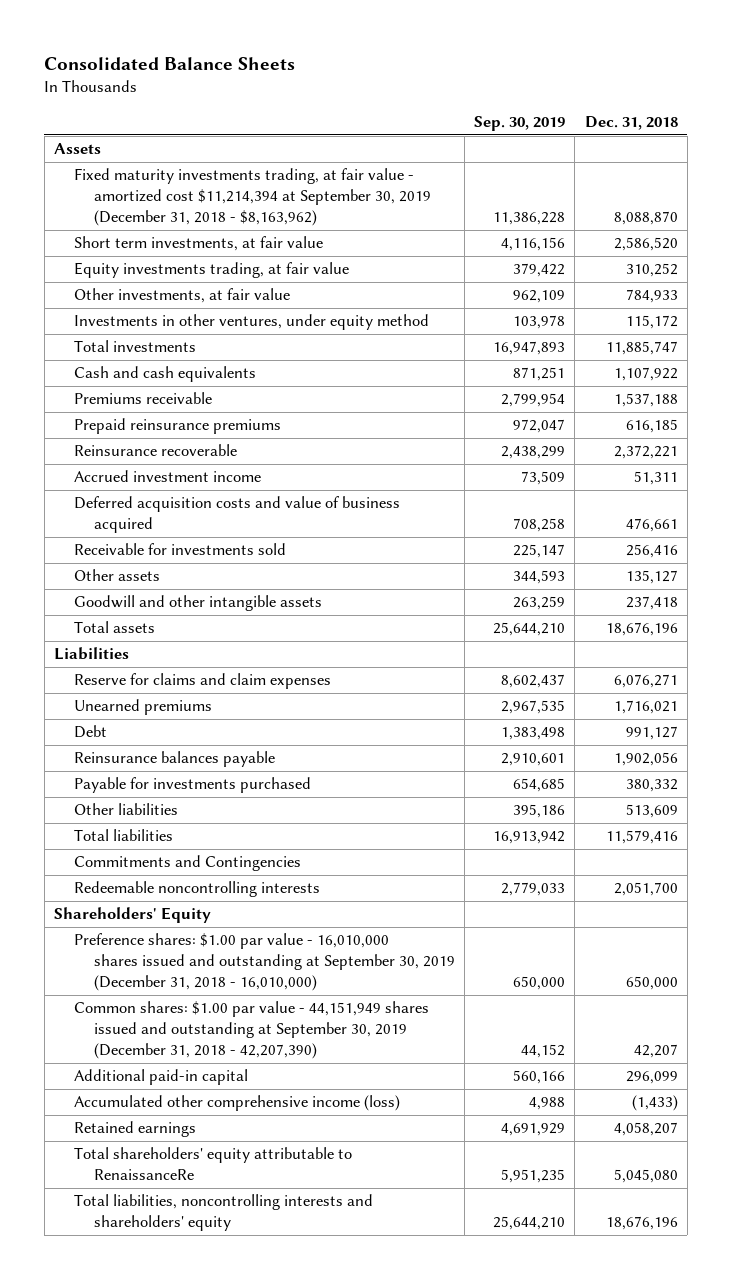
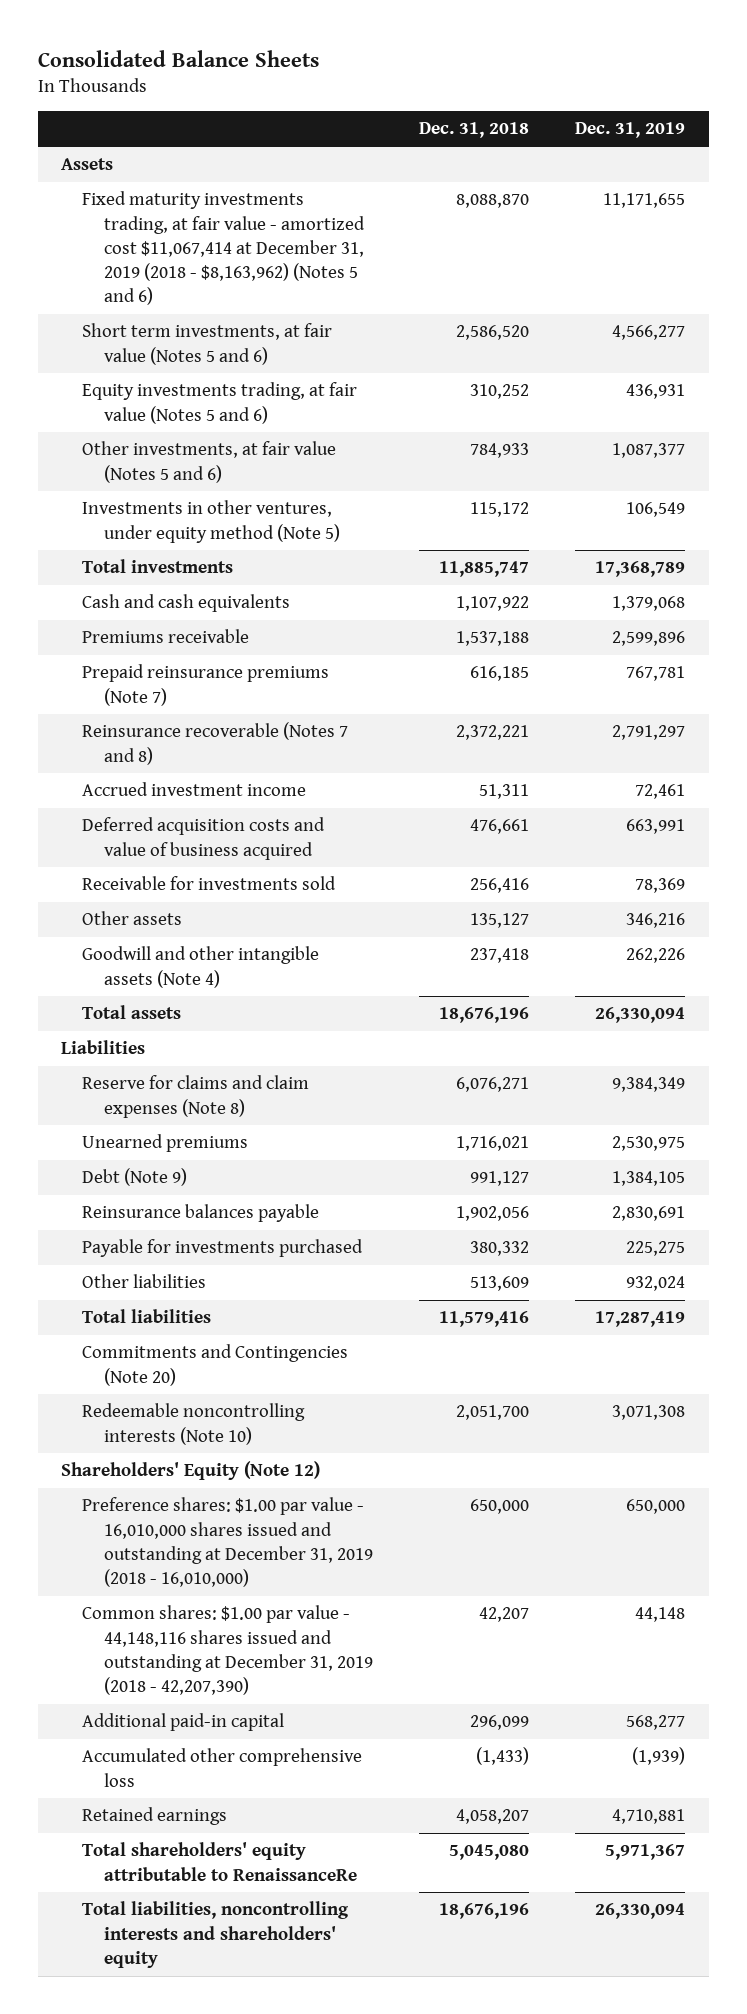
[474,115,566,131] Sep. 30, 2019 -> none
none -> [575,122,686,139] Dec. 31, 2019
[73,168,431,227] Fixed maturity investments trading, at fair value - amortized cost $11,214,394 at September 30, 2019 (December 31, 2018 - $8,163,962) -> [82,191,365,306] Fixed maturity investments trading, at fair value - amortized cost $11,067,414 at December 31, 2019 (2018 - $8,163,962) (Notes 5 and 6)
[73,236,323,252] Short term investments, at fair value -> [82,323,333,365] Short term investments, at fair value (Notes 5 and 6)
[73,262,349,279] Equity investments trading, at fair value -> [82,382,358,424] Equity investments trading, at fair value (Notes 5 and 6)
[73,288,290,304] Other investments, at fair value -> [82,441,337,483] Other investments, at fair value (Notes 5 and 6)
[73,314,429,331] Investments in other ventures, under equity method -> [82,500,340,543] Investments in other ventures, under equity method (Note 5)
[73,418,281,435] Prepaid reinsurance premiums -> [82,664,330,706] Prepaid reinsurance premiums (Note 7)
[73,444,237,457] Reinsurance recoverable -> [82,722,349,765] Reinsurance recoverable (Notes 7 and 8)
[73,595,322,612] Goodwill and other intangible assets -> [82,946,320,988] Goodwill and other intangible assets (Note 4)
[73,673,331,690] Reserve for claims and claim expenses -> [82,1075,310,1118] Reserve for claims and claim expenses (Note 8)
[73,725,107,739] Debt -> [82,1168,188,1187] Debt (Note 9)
[73,855,301,872] Commitments and Contingencies -> [82,1344,349,1386] Commitments and Contingencies (Note 20)
[73,881,320,898] Redeemable noncontrolling interests -> [82,1403,306,1445] Redeemable noncontrolling interests (Note 10)
[54,907,212,924] Shareholders' Equity -> [61,1461,321,1481] Shareholders' Equity (Note 12)
[73,933,455,992] Preference shares: $1.00 par value - 16,010,000 shares issued and outstanding at September 30, 2019 (December 31, 2018 - 16,010,000) -> [82,1497,373,1588] Preference shares: $1.00 par value - 16,010,000 shares issued and outstanding at December 31, 2019 (2018 - 16,010,000)
[73,1001,429,1060] Common shares: $1.00 par value - 44,151,949 shares issued and outstanding at September 30, 2019 (December 31, 2018 - 42,207,390) -> [82,1605,373,1696] Common shares: $1.00 par value - 44,148,116 shares issued and outstanding at December 31, 2019 (2018 - 42,207,390)
[73,1095,400,1112] Accumulated other comprehensive income (loss) -> [82,1748,363,1787] Accumulated other comprehensive loss

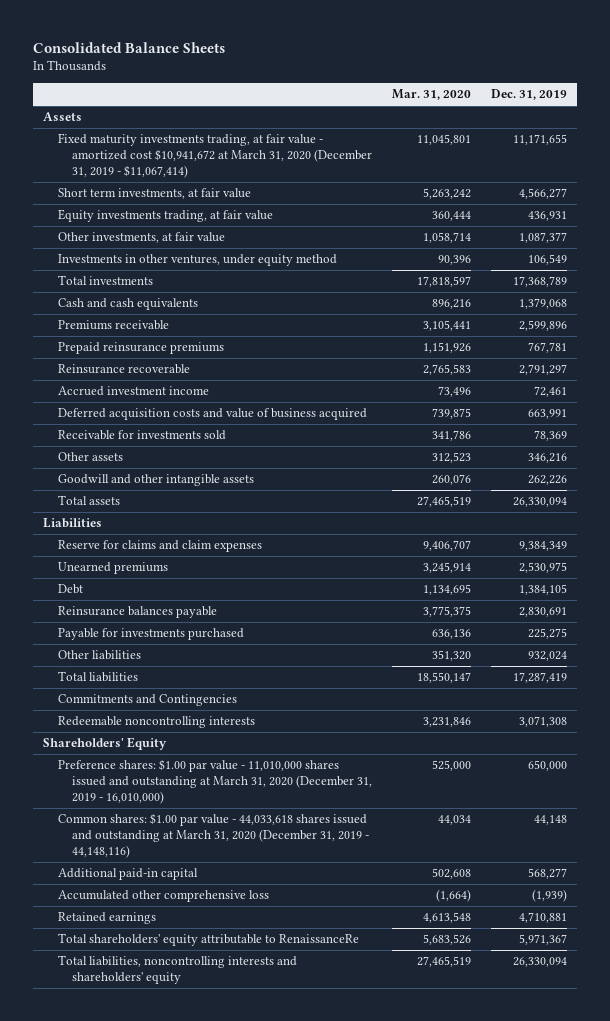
[419,122,530,139] Dec. 31, 2018 -> none
none -> [392,89,472,101] Mar. 31, 2020
[82,191,365,306] Fixed maturity investments trading, at fair value - amortized cost $11,067,414 at December 31, 2019 (2018 - $8,163,962) (Notes 5 and 6) -> [57,133,373,178] Fixed maturity investments trading, at fair value - amortized cost $10,941,672 at March 31, 2020 (December 31, 2019 - $11,067,414)
[82,323,333,365] Short term investments, at fair value (Notes 5 and 6) -> [57,188,251,200] Short term investments, at fair value
[82,382,358,424] Equity investments trading, at fair value (Notes 5 and 6) -> [57,209,273,223] Equity investments trading, at fair value
[82,441,337,483] Other investments, at fair value (Notes 5 and 6) -> [57,232,225,244] Other investments, at fair value
[82,500,340,543] Investments in other ventures, under equity method (Note 5) -> [57,254,337,267] Investments in other ventures, under equity method
[82,664,330,706] Prepaid reinsurance premiums (Note 7) -> [57,342,224,355] Prepaid reinsurance premiums
[82,722,349,765] Reinsurance recoverable (Notes 7 and 8) -> [57,364,190,375] Reinsurance recoverable
[82,946,320,988] Goodwill and other intangible assets (Note 4) -> [57,474,254,487] Goodwill and other intangible assets
[82,1075,310,1118] Reserve for claims and claim expenses (Note 8) -> [57,540,262,553] Reserve for claims and claim expenses
[82,1168,188,1187] Debt (Note 9) -> [57,584,83,595] Debt
[82,1344,349,1386] Commitments and Contingencies (Note 20) -> [57,694,237,707] Commitments and Contingencies
[82,1403,306,1445] Redeemable noncontrolling interests (Note 10) -> [57,716,255,729] Redeemable noncontrolling interests
[61,1461,321,1481] Shareholders' Equity (Note 12) -> [43,737,168,751] Shareholders' Equity
[82,1497,373,1588] Preference shares: $1.00 par value - 16,010,000 shares issued and outstanding at December 31, 2019 (2018 - 16,010,000) -> [57,759,373,804] Preference shares: $1.00 par value - 11,010,000 shares issued and outstanding at March 31, 2020 (December 31, 2019 - 16,010,000)
[82,1605,373,1696] Common shares: $1.00 par value - 44,148,116 shares issued and outstanding at December 31, 2019 (2018 - 42,207,390) -> [57,813,370,858] Common shares: $1.00 par value - 44,033,618 shares issued and outstanding at March 31, 2020 (December 31, 2019 - 44,148,116)

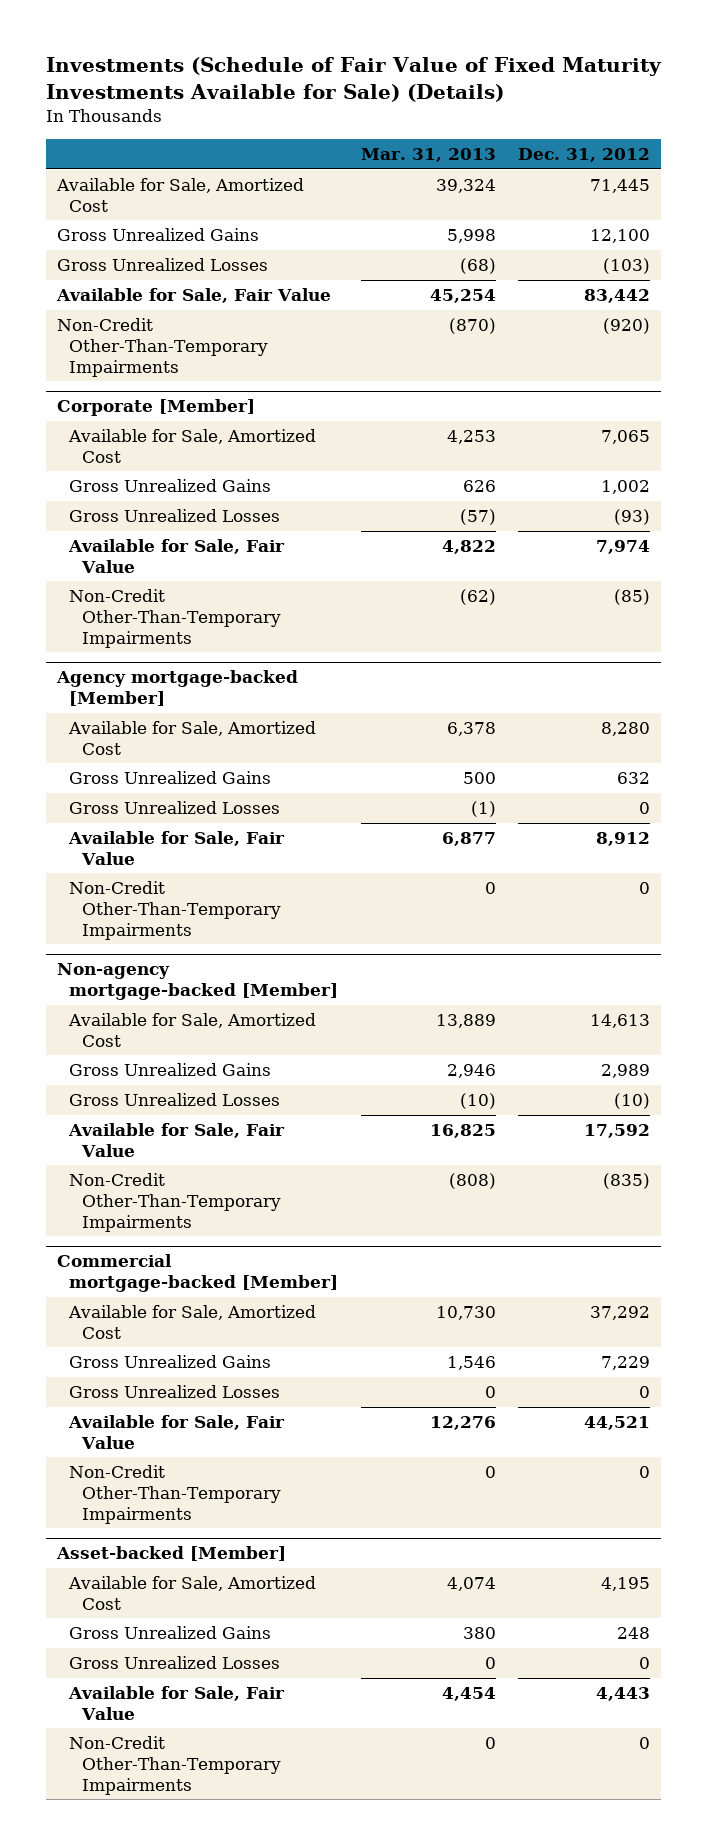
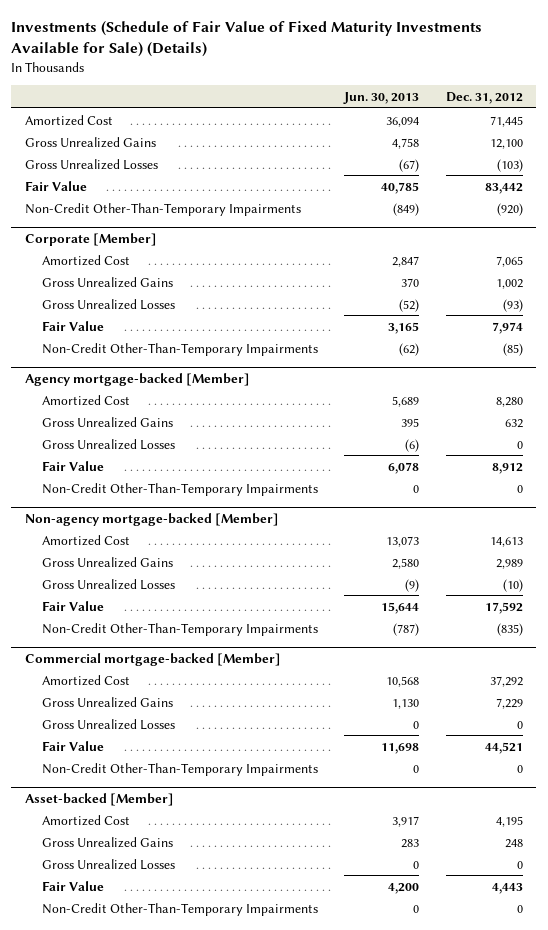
[360,147,496,162] Mar. 31, 2013 -> none
none -> [343,91,420,104] Jun. 30, 2013
[56,178,305,212] Available for Sale, Amortized Cost -> [24,114,113,126] Amortized Cost
[56,288,332,304] Available for Sale, Fair Value -> [24,180,87,191] Fair Value
[68,429,317,463] Available for Sale, Amortized Cost -> [41,254,130,266] Amortized Cost
[68,539,286,573] Available for Sale, Fair Value -> [41,320,104,331] Fair Value
[68,721,317,755] Available for Sale, Amortized Cost -> [41,394,130,406] Amortized Cost
[68,831,286,865] Available for Sale, Fair Value -> [41,460,104,471] Fair Value
[68,1013,317,1047] Available for Sale, Amortized Cost -> [41,534,130,546] Amortized Cost
[68,1123,286,1157] Available for Sale, Fair Value -> [41,600,104,611] Fair Value
[68,1305,317,1339] Available for Sale, Amortized Cost -> [41,674,130,686] Amortized Cost
[68,1415,286,1449] Available for Sale, Fair Value -> [41,740,104,751] Fair Value
[68,1576,317,1610] Available for Sale, Amortized Cost -> [41,814,130,826] Amortized Cost
[68,1686,286,1720] Available for Sale, Fair Value -> [41,880,104,891] Fair Value

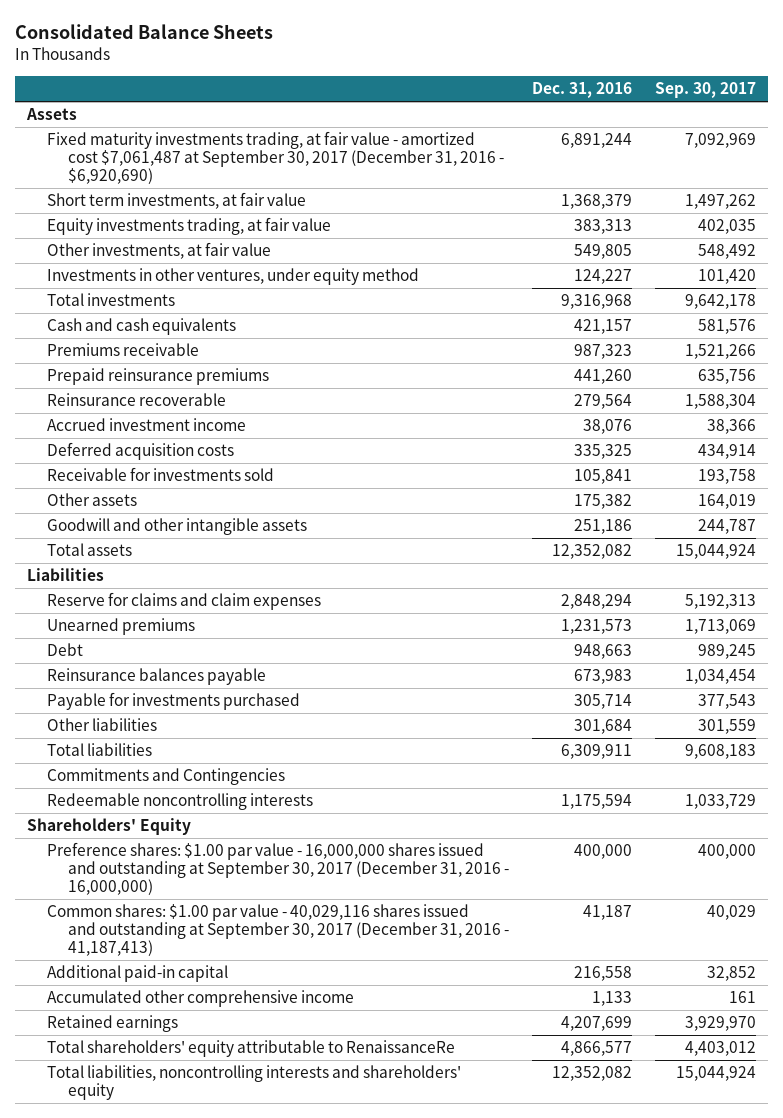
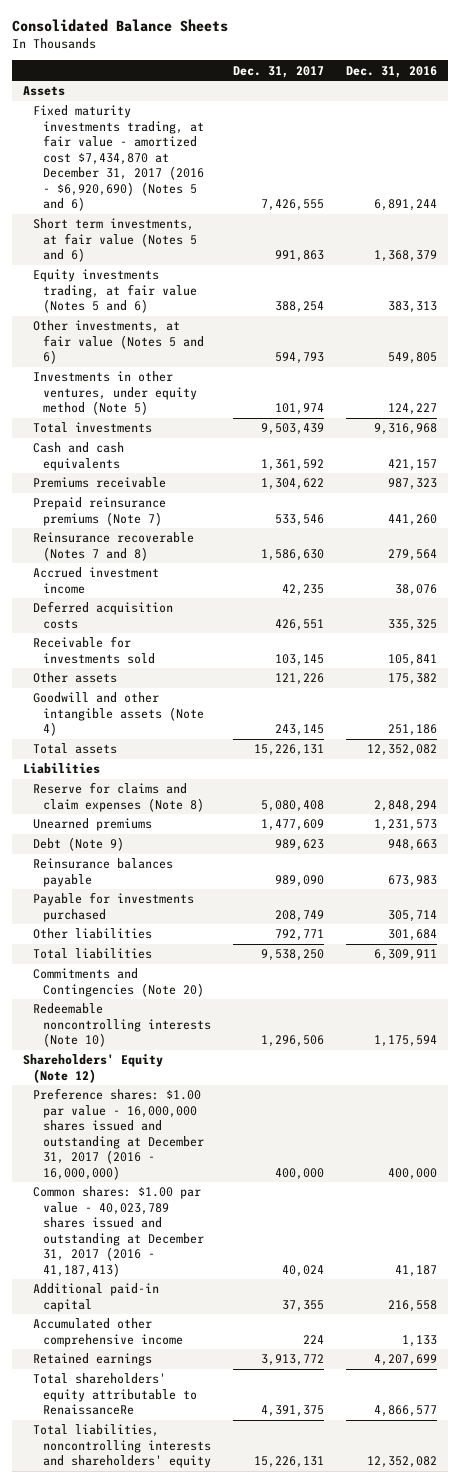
[655,82,757,99] Sep. 30, 2017 -> none
none -> [233,65,325,78] Dec. 31, 2017
[47,131,504,185] Fixed maturity investments trading, at fair value - amortized cost $7,061,487 at September 30, 2017 (December 31, 2016 - $6,920,690) -> [32,105,205,212] Fixed maturity investments trading, at fair value - amortized cost $7,434,870 at December 31, 2017 (2016 - $6,920,690) (Notes 5 and 6)
[47,192,307,210] Short term investments, at fair value -> [32,218,198,263] Short term investments, at fair value (Notes 5 and 6)
[47,217,332,236] Equity investments trading, at fair value -> [32,269,198,314] Equity investments trading, at fair value (Notes 5 and 6)
[47,242,272,260] Other investments, at fair value -> [32,320,205,365] Other investments, at fair value (Notes 5 and 6)
[47,268,420,286] Investments in other ventures, under equity method -> [32,371,198,416] Investments in other ventures, under equity method (Note 5)
[47,368,270,386] Prepaid reinsurance premiums -> [32,497,166,526] Prepaid reinsurance premiums (Note 7)
[47,393,227,407] Reinsurance recoverable -> [32,532,194,561] Reinsurance recoverable (Notes 7 and 8)
[47,518,308,536] Goodwill and other intangible assets -> [32,692,205,737] Goodwill and other intangible assets (Note 4)
[47,592,322,611] Reserve for claims and claim expenses -> [32,782,205,812] Reserve for claims and claim expenses (Note 8)
[47,643,84,657] Debt -> [32,837,124,852] Debt (Note 9)
[47,768,286,786] Commitments and Contingencies -> [32,968,205,997] Commitments and Contingencies (Note 20)
[47,793,314,811] Redeemable noncontrolling interests -> [32,1003,212,1048] Redeemable noncontrolling interests (Note 10)
[26,818,191,836] Shareholders' Equity -> [22,1054,163,1083] Shareholders' Equity (Note 12)
[47,842,509,896] Preference shares: $1.00 par value - 16,000,000 shares issued and outstanding at September 30, 2017 (December 31, 2016 - 16,000,000) -> [32,1088,205,1180] Preference shares: $1.00 par value - 16,000,000 shares issued and outstanding at December 31, 2017 (2016 - 16,000,000)
[47,904,509,957] Common shares: $1.00 par value - 40,029,116 shares issued and outstanding at September 30, 2017 (December 31, 2016 - 41,187,413) -> [32,1186,205,1277] Common shares: $1.00 par value - 40,023,789 shares issued and outstanding at December 31, 2017 (2016 - 41,187,413)

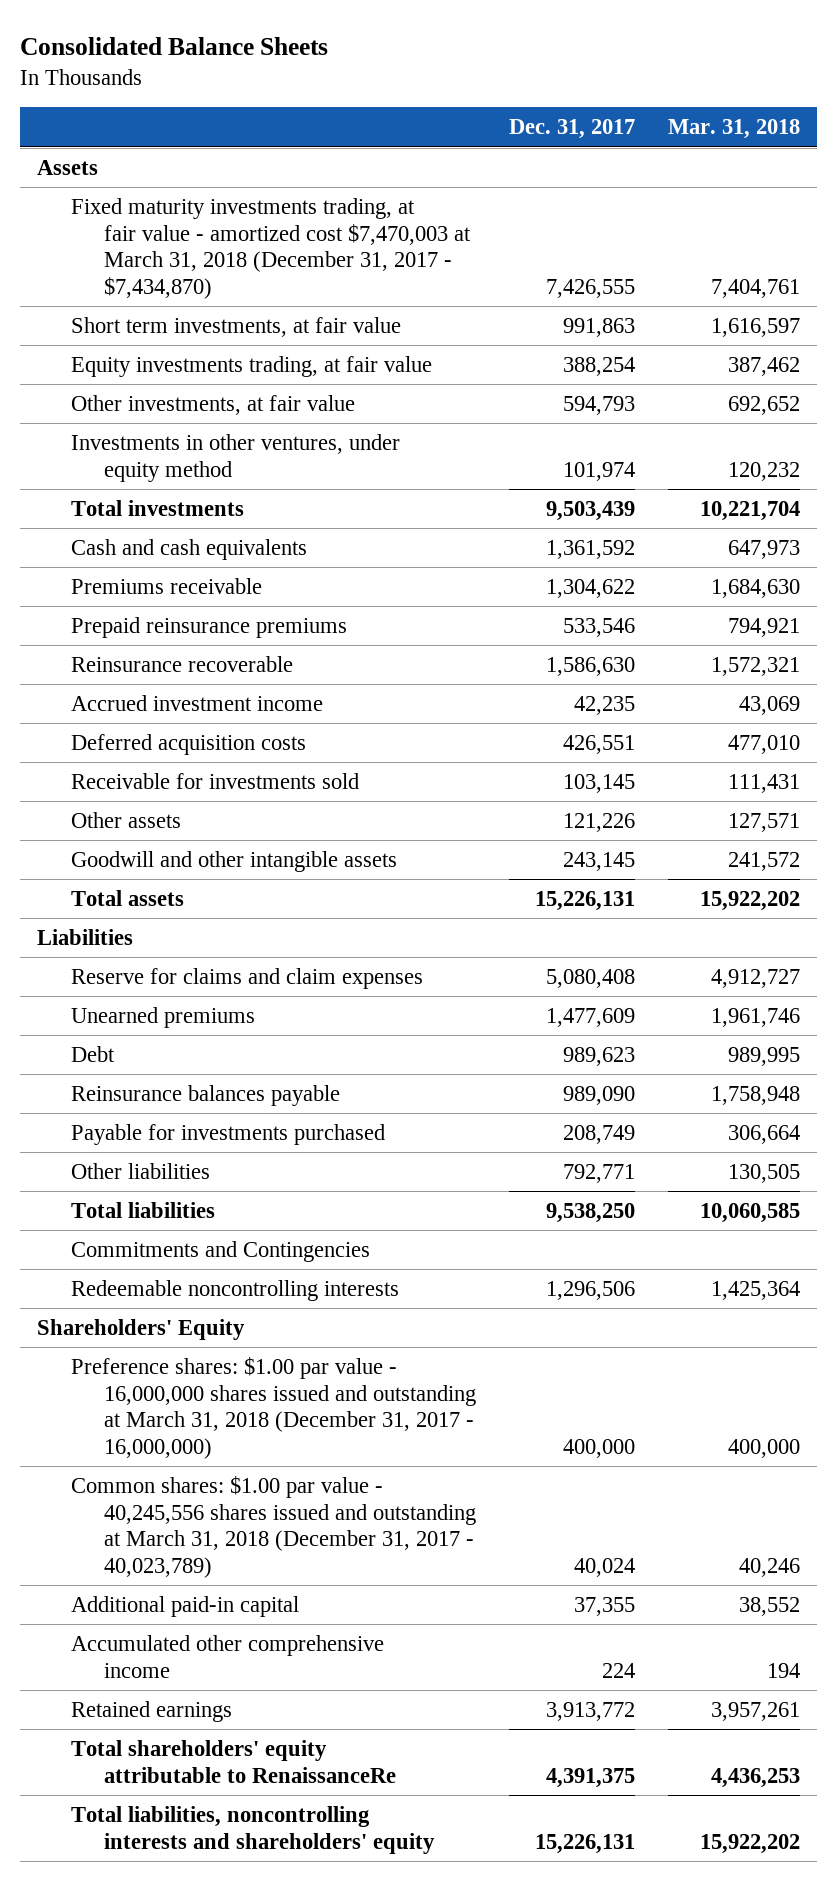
[345,65,437,78] Dec. 31, 2016 -> none
none -> [668,119,801,140] Mar. 31, 2018
[32,105,205,212] Fixed maturity investments trading, at fair value - amortized cost $7,434,870 at December 31, 2017 (2016 - $6,920,690) (Notes 5 and 6) -> [70,197,472,300] Fixed maturity investments trading, at fair value - amortized cost $7,470,003 at March 31, 2018 (December 31, 2017 - $7,434,870)
[32,218,198,263] Short term investments, at fair value (Notes 5 and 6) -> [70,316,401,337] Short term investments, at fair value
[32,269,198,314] Equity investments trading, at fair value (Notes 5 and 6) -> [70,355,432,377] Equity investments trading, at fair value
[32,320,205,365] Other investments, at fair value (Notes 5 and 6) -> [70,394,355,415] Other investments, at fair value
[32,371,198,416] Investments in other ventures, under equity method (Note 5) -> [70,433,400,482] Investments in other ventures, under equity method
[32,497,166,526] Prepaid reinsurance premiums (Note 7) -> [70,616,347,638] Prepaid reinsurance premiums
[32,532,194,561] Reinsurance recoverable (Notes 7 and 8) -> [70,655,293,672] Reinsurance recoverable
[32,692,205,737] Goodwill and other intangible assets (Note 4) -> [70,850,397,872] Goodwill and other intangible assets
[32,782,205,812] Reserve for claims and claim expenses (Note 8) -> [70,967,423,989] Reserve for claims and claim expenses
[32,837,124,852] Debt (Note 9) -> [70,1045,115,1062] Debt
[32,968,205,997] Commitments and Contingencies (Note 20) -> [70,1240,370,1262] Commitments and Contingencies
[32,1003,212,1048] Redeemable noncontrolling interests (Note 10) -> [70,1279,399,1301] Redeemable noncontrolling interests
[22,1054,163,1083] Shareholders' Equity (Note 12) -> [36,1318,245,1340] Shareholders' Equity
[32,1088,205,1180] Preference shares: $1.00 par value - 16,000,000 shares issued and outstanding at December 31, 2017 (2016 - 16,000,000) -> [70,1356,477,1460] Preference shares: $1.00 par value - 16,000,000 shares issued and outstanding at March 31, 2018 (December 31, 2017 - 16,000,000)
[32,1186,205,1277] Common shares: $1.00 par value - 40,023,789 shares issued and outstanding at December 31, 2017 (2016 - 41,187,413) -> [70,1475,477,1579] Common shares: $1.00 par value - 40,245,556 shares issued and outstanding at March 31, 2018 (December 31, 2017 - 40,023,789)

